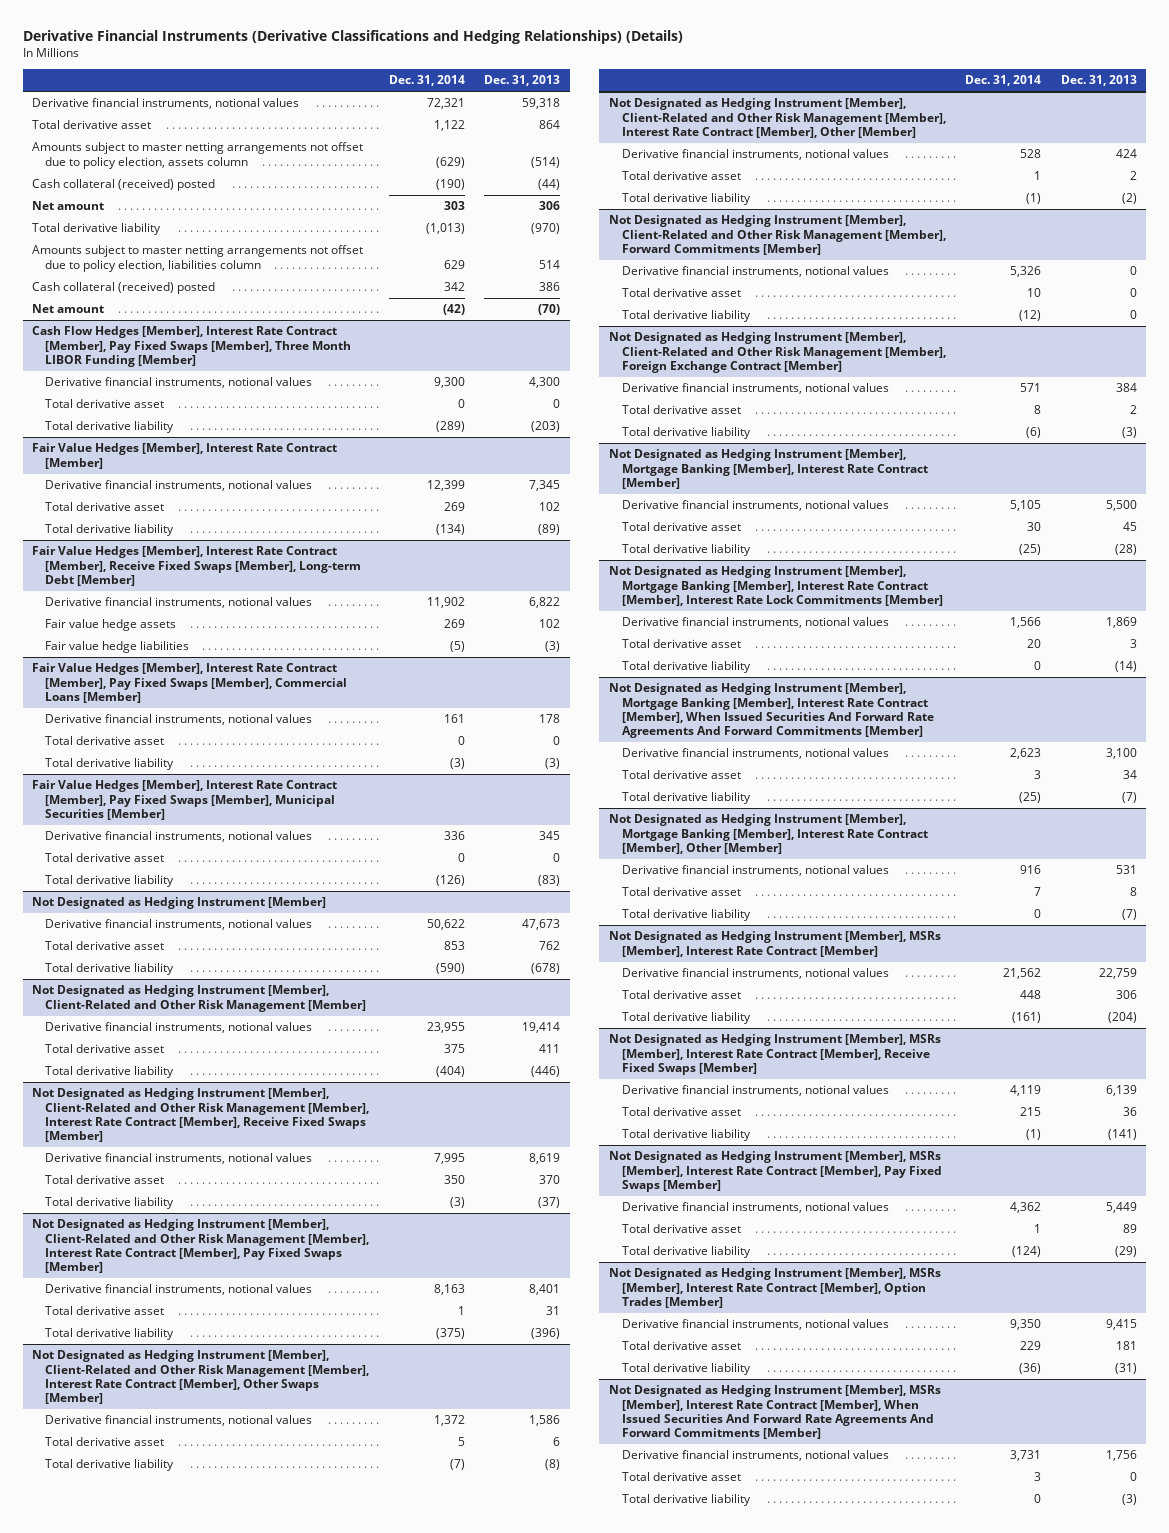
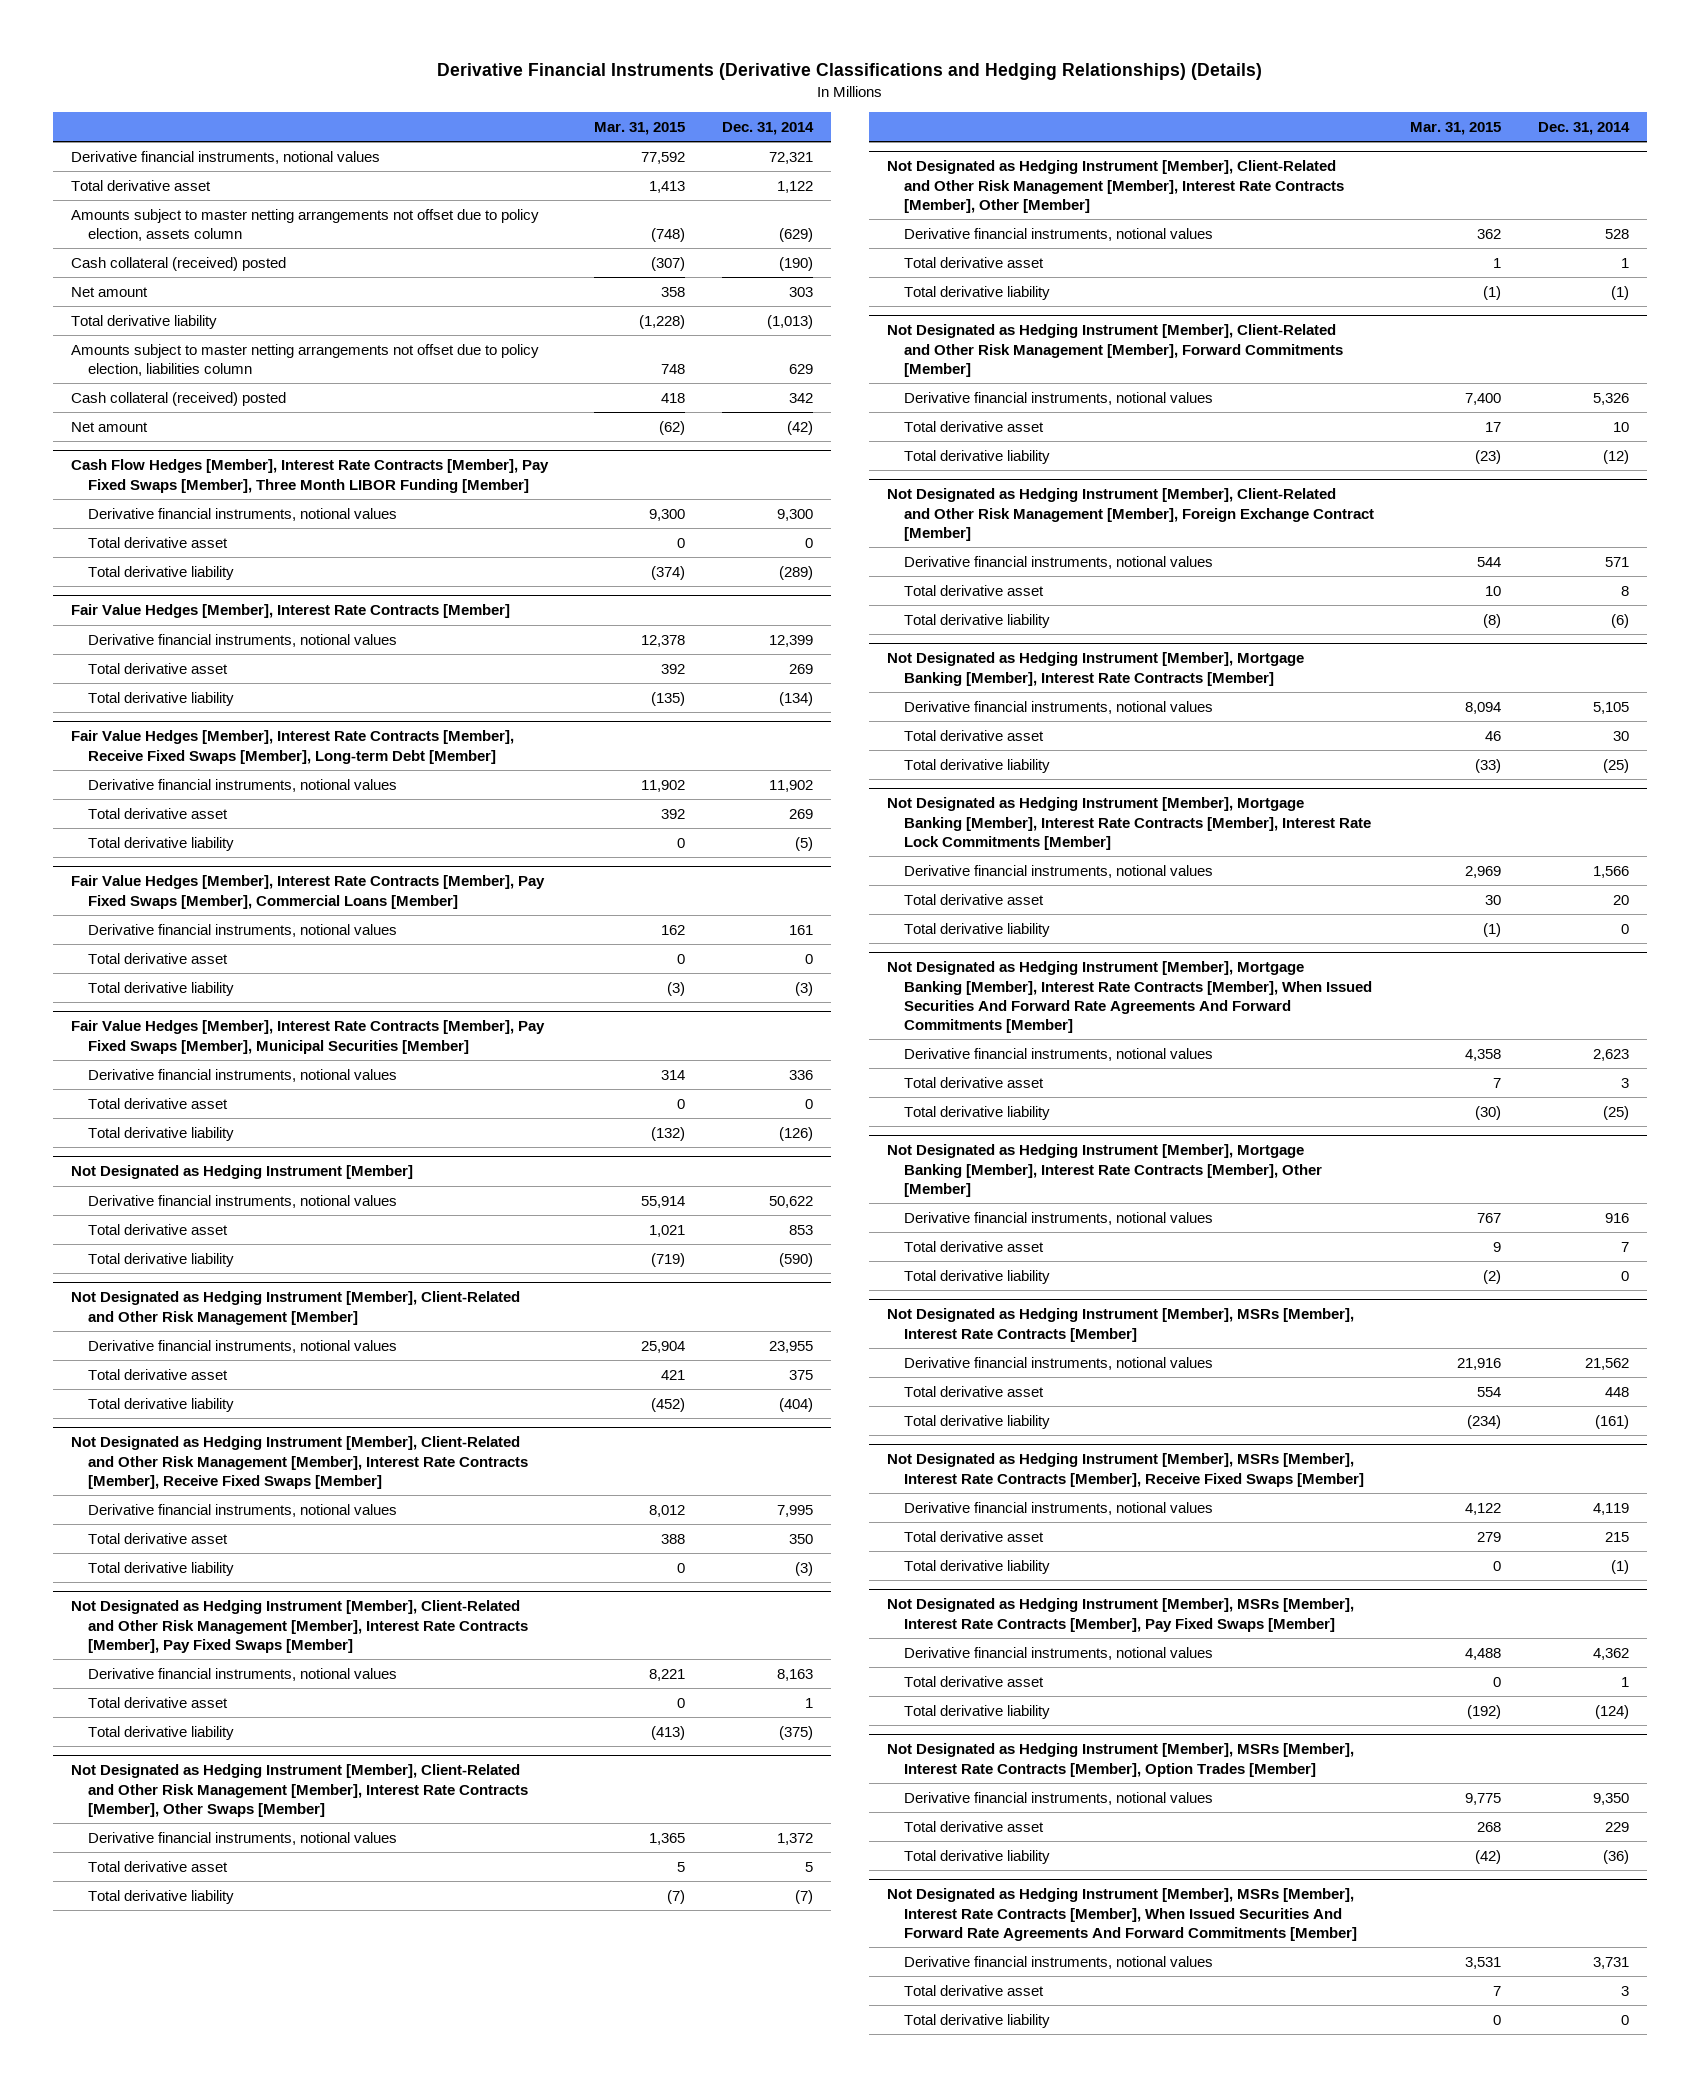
[483,75,560,87] Dec. 31, 2013 -> none
none -> [594,121,686,135] Mar. 31, 2015
[32,326,352,367] Cash Flow Hedges [Member], Interest Rate Contract [Member], Pay Fixed Swaps [Member], Three Month LIBOR Funding [Member] -> [70,459,549,493] Cash Flow Hedges [Member], Interest Rate Contracts [Member], Pay Fixed Swaps [Member], Three Month LIBOR Funding [Member]
[32,443,338,469] Fair Value Hedges [Member], Interest Rate Contract [Member] -> [70,604,510,619] Fair Value Hedges [Member], Interest Rate Contracts [Member]
[32,546,362,586] Fair Value Hedges [Member], Interest Rate Contract [Member], Receive Fixed Swaps [Member], Long-term Debt [Member] -> [70,730,514,764] Fair Value Hedges [Member], Interest Rate Contracts [Member], Receive Fixed Swaps [Member], Long-term Debt [Member]
[45,641,190,654] Fair value hedge liabilities -> none
[45,619,177,632] Fair value hedge assets -> [88,807,229,819] Total derivative asset
none -> [88,836,235,851] Total derivative liability
[32,663,348,703] Fair Value Hedges [Member], Interest Rate Contract [Member], Pay Fixed Swaps [Member], Commercial Loans [Member] -> [70,875,545,909] Fair Value Hedges [Member], Interest Rate Contracts [Member], Pay Fixed Swaps [Member], Commercial Loans [Member]
[32,780,338,820] Fair Value Hedges [Member], Interest Rate Contract [Member], Pay Fixed Swaps [Member], Municipal Securities [Member] -> [70,1020,545,1054] Fair Value Hedges [Member], Interest Rate Contracts [Member], Pay Fixed Swaps [Member], Municipal Securities [Member]
[32,1088,370,1142] Not Designated as Hedging Instrument [Member], Client-Related and Other Risk Management [Member], Interest Rate Contract [Member], Receive Fixed Swaps [Member] -> [70,1436,529,1489] Not Designated as Hedging Instrument [Member], Client-Related and Other Risk Management [Member], Interest Rate Contracts [Member], Receive Fixed Swaps [Member]
[32,1219,370,1273] Not Designated as Hedging Instrument [Member], Client-Related and Other Risk Management [Member], Interest Rate Contract [Member], Pay Fixed Swaps [Member] -> [70,1600,529,1653] Not Designated as Hedging Instrument [Member], Client-Related and Other Risk Management [Member], Interest Rate Contracts [Member], Pay Fixed Swaps [Member]
[32,1350,370,1404] Not Designated as Hedging Instrument [Member], Client-Related and Other Risk Management [Member], Interest Rate Contract [Member], Other Swaps [Member] -> [70,1764,529,1817] Not Designated as Hedging Instrument [Member], Client-Related and Other Risk Management [Member], Interest Rate Contracts [Member], Other Swaps [Member]
[608,98,946,138] Not Designated as Hedging Instrument [Member], Client-Related and Other Risk Management [Member], Interest Rate Contract [Member], Other [Member] -> [886,160,1345,213] Not Designated as Hedging Instrument [Member], Client-Related and Other Risk Management [Member], Interest Rate Contracts [Member], Other [Member]
[608,449,928,489] Not Designated as Hedging Instrument [Member], Mortgage Banking [Member], Interest Rate Contract [Member] -> [886,652,1304,686] Not Designated as Hedging Instrument [Member], Mortgage Banking [Member], Interest Rate Contracts [Member]
[608,566,943,606] Not Designated as Hedging Instrument [Member], Mortgage Banking [Member], Interest Rate Contract [Member], Interest Rate Lock Commitments [Member] -> [886,797,1372,850] Not Designated as Hedging Instrument [Member], Mortgage Banking [Member], Interest Rate Contracts [Member], Interest Rate Lock Commitments [Member]
[608,683,934,738] Not Designated as Hedging Instrument [Member], Mortgage Banking [Member], Interest Rate Contract [Member], When Issued Securities And Forward Rate Agreements And Forward Commitments [Member] -> [886,961,1373,1034] Not Designated as Hedging Instrument [Member], Mortgage Banking [Member], Interest Rate Contracts [Member], When Issued Securities And Forward Rate Agreements And Forward Commitments [Member]
[608,814,928,854] Not Designated as Hedging Instrument [Member], Mortgage Banking [Member], Interest Rate Contract [Member], Other [Member] -> [886,1144,1323,1197] Not Designated as Hedging Instrument [Member], Mortgage Banking [Member], Interest Rate Contracts [Member], Other [Member]
[608,931,941,957] Not Designated as Hedging Instrument [Member], MSRs [Member], Interest Rate Contract [Member] -> [886,1308,1354,1342] Not Designated as Hedging Instrument [Member], MSRs [Member], Interest Rate Contracts [Member]
[608,1034,941,1075] Not Designated as Hedging Instrument [Member], MSRs [Member], Interest Rate Contract [Member], Receive Fixed Swaps [Member] -> [886,1453,1365,1487] Not Designated as Hedging Instrument [Member], MSRs [Member], Interest Rate Contracts [Member], Receive Fixed Swaps [Member]
[608,1151,942,1192] Not Designated as Hedging Instrument [Member], MSRs [Member], Interest Rate Contract [Member], Pay Fixed Swaps [Member] -> [886,1598,1354,1632] Not Designated as Hedging Instrument [Member], MSRs [Member], Interest Rate Contracts [Member], Pay Fixed Swaps [Member]
[608,1268,941,1308] Not Designated as Hedging Instrument [Member], MSRs [Member], Interest Rate Contract [Member], Option Trades [Member] -> [886,1743,1354,1777] Not Designated as Hedging Instrument [Member], MSRs [Member], Interest Rate Contracts [Member], Option Trades [Member]
[608,1385,941,1439] Not Designated as Hedging Instrument [Member], MSRs [Member], Interest Rate Contract [Member], When Issued Securities And Forward Rate Agreements And Forward Commitments [Member] -> [886,1888,1358,1941] Not Designated as Hedging Instrument [Member], MSRs [Member], Interest Rate Contracts [Member], When Issued Securities And Forward Rate Agreements And Forward Commitments [Member]

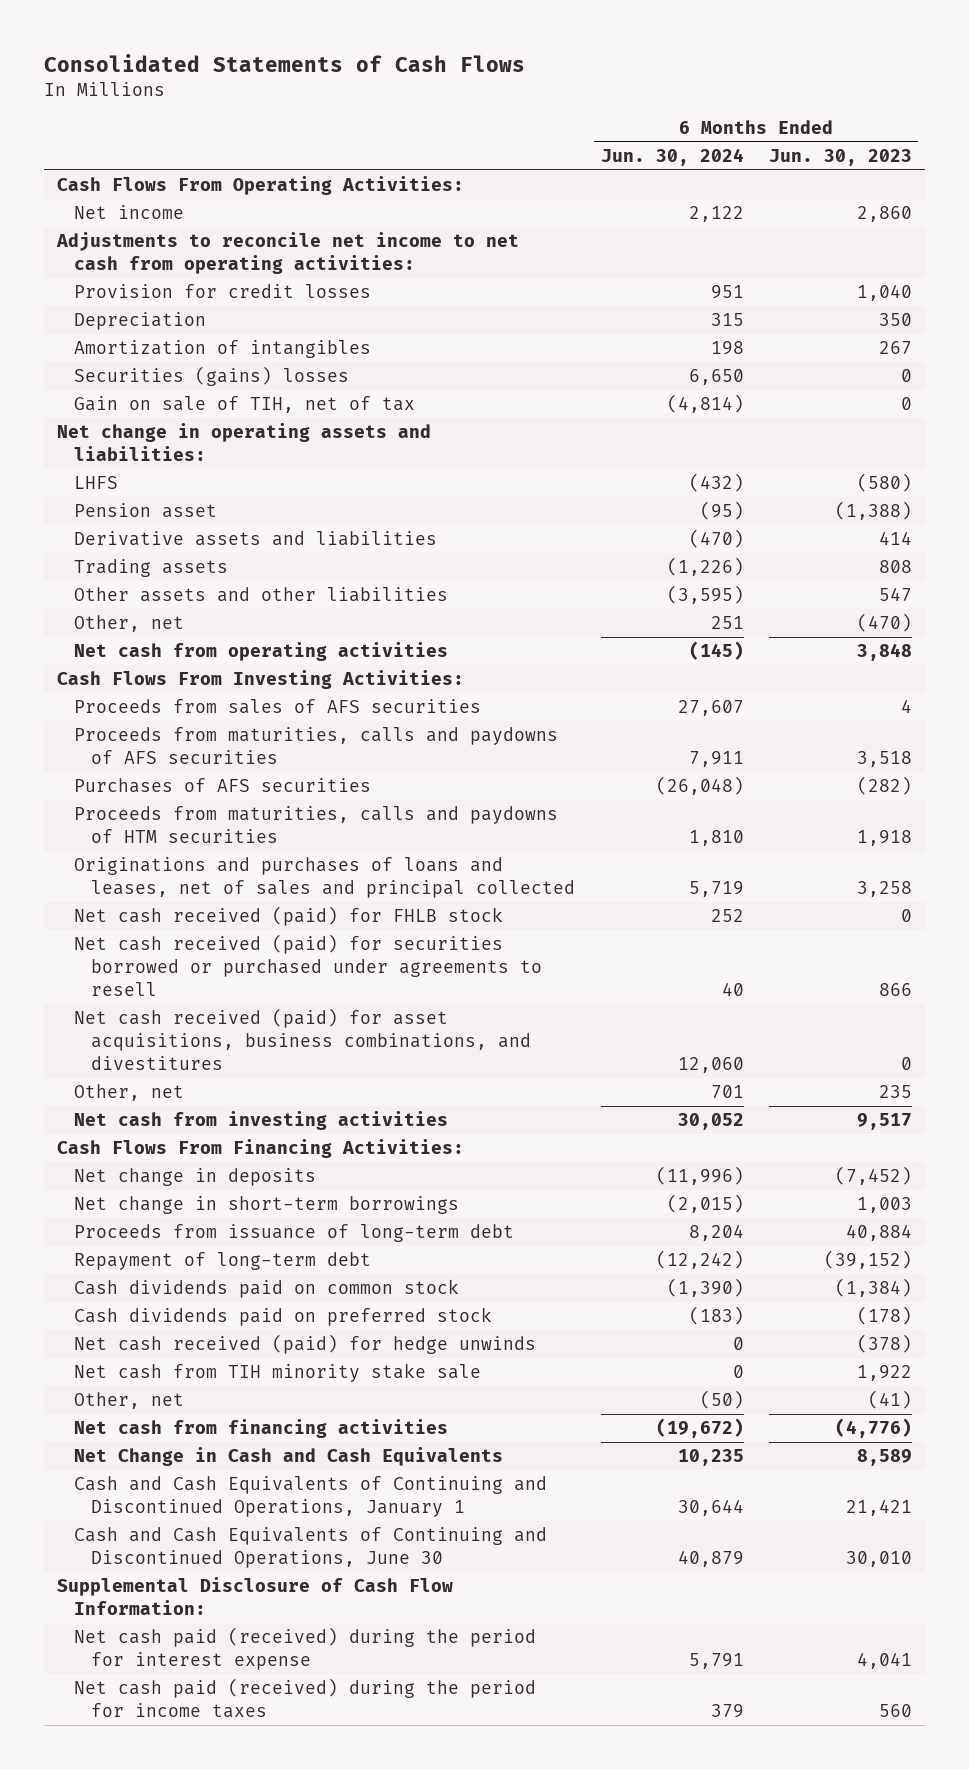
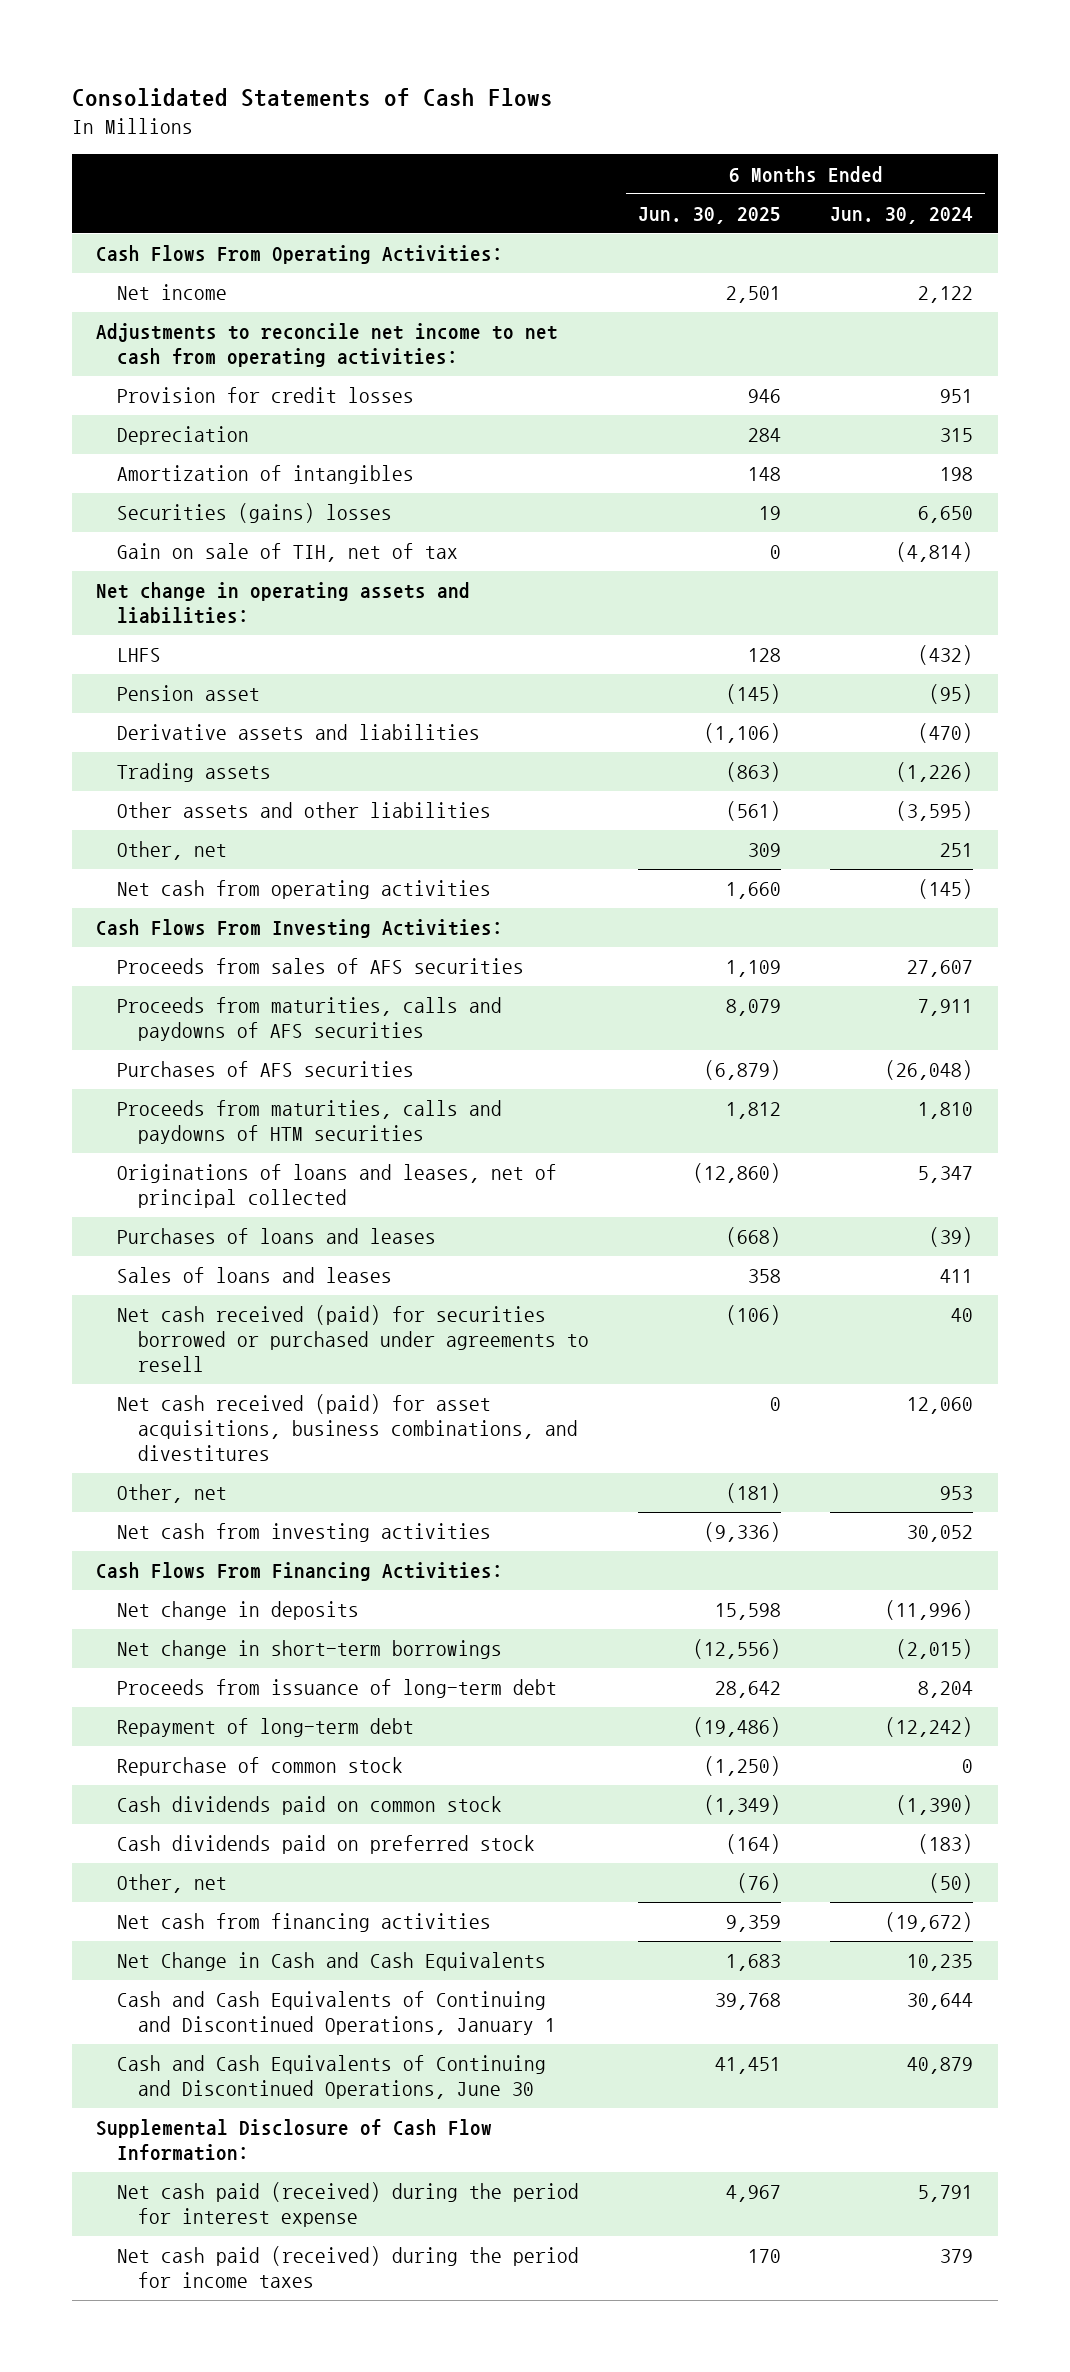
[769,148,913,166] Jun. 30, 2023 -> none
none -> [638,206,782,224] Jun. 30, 2025
[74,906,504,927] Net cash received (paid) for FHLB stock -> none
[74,857,576,899] Originations and purchases of loans and leases, net of sales and principal collected -> [117,1164,558,1209] Originations of loans and leases, net of principal collected
[688,881,744,898] 5,719 -> [918,1166,974,1184] 5,347
none -> [117,1228,437,1245] Purchases of loans and leases
none -> [117,1267,393,1284] Sales of loans and leases
[710,1085,744,1099] 701 -> [940,1486,974,1501] 953
none -> [117,1757,404,1777] Repurchase of common stock
[74,1334,537,1355] Net cash received (paid) for hedge unwinds -> none
[74,1363,482,1383] Net cash from TIH minority stake sale -> none

